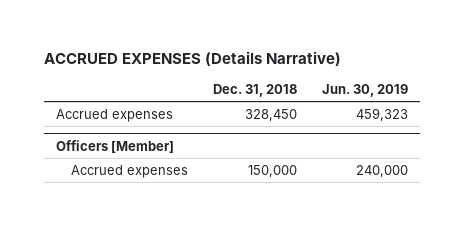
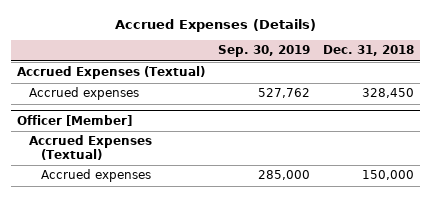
[43,51,341,67] ACCRUED EXPENSES (Details Narrative) -> [114,18,316,32] Accrued Expenses (Details)
[321,84,408,98] Jun. 30, 2019 -> none
none -> [218,45,311,58] Sep. 30, 2019
none -> [17,66,206,80] Accrued Expenses (Textual)
[56,139,175,153] Officers [Member] -> [17,114,133,126] Officer [Member]
none -> [29,135,153,160] Accrued Expenses (Textual)

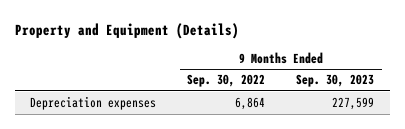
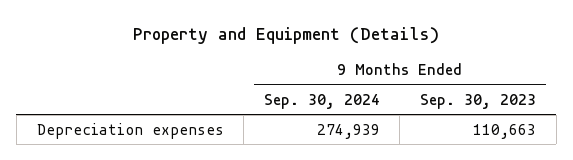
[187,74,266,88] Sep. 30, 2022 -> none
none -> [263,93,380,109] Sep. 30, 2024
[332,97,375,111] 227,599 -> [473,124,537,140] 110,663

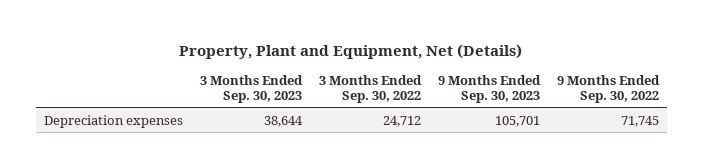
[133,27,440,45] Property and Equipment (Details) -> [179,43,523,59] Property, Plant and Equipment, Net (Details)
[263,93,380,109] Sep. 30, 2024 -> none
none -> [200,75,304,104] 3 Months Ended Sep. 30, 2023
none -> [318,75,422,104] 3 Months Ended Sep. 30, 2022
none -> [556,75,660,104] 9 Months Ended Sep. 30, 2022
[473,124,537,140] 110,663 -> [494,115,540,127] 105,701

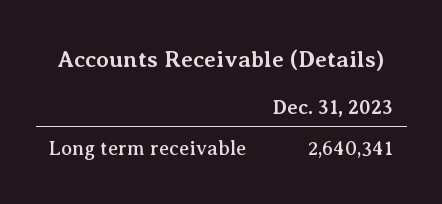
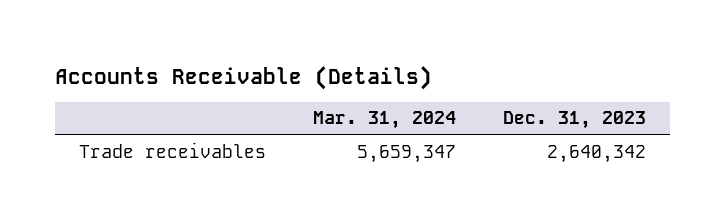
none -> [313,111,457,130] Mar. 31, 2024
[49,139,247,160] Long term receivable -> none
none -> [79,141,267,158] Trade receivables

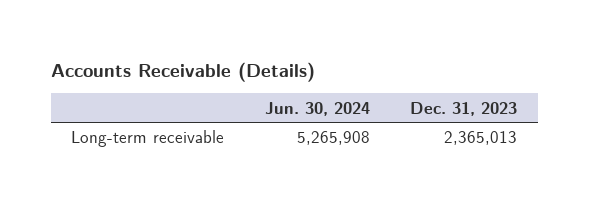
[313,111,457,130] Mar. 31, 2024 -> none
none -> [264,101,370,116] Jun. 30, 2024
[79,141,267,158] Trade receivables -> none
none -> [71,130,225,148] Long-term receivable

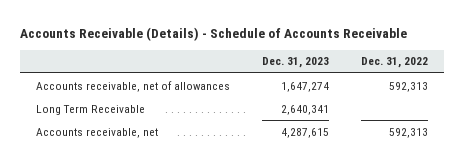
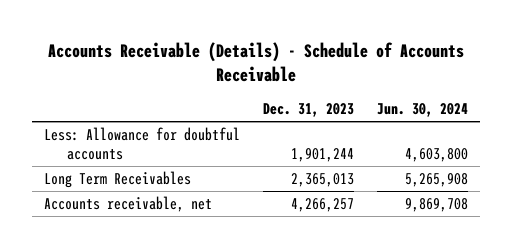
[361,57,429,69] Dec. 31, 2022 -> none
none -> [377,103,469,118] Jun. 30, 2024
[35,80,230,92] Accounts receivable, net of allowances -> none
none -> [44,127,241,160] Less: Allowance for doubtful accounts
[35,104,145,115] Long Term Receivable -> [44,171,192,189] Long Term Receivables
[280,104,329,115] 2,640,341 -> [291,173,355,188] 2,365,013
[280,127,329,138] 4,287,615 -> [291,198,355,213] 4,266,257

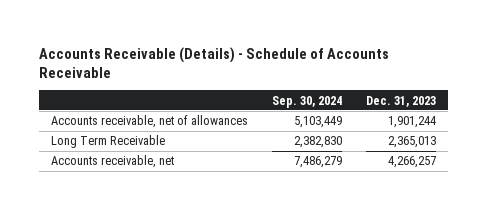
[377,103,469,118] Jun. 30, 2024 -> none
none -> [272,95,343,108] Sep. 30, 2024
[44,127,241,160] Less: Allowance for doubtful accounts -> [51,115,249,129] Accounts receivable, net of allowances
[44,171,192,189] Long Term Receivables -> [51,135,166,149] Long Term Receivable

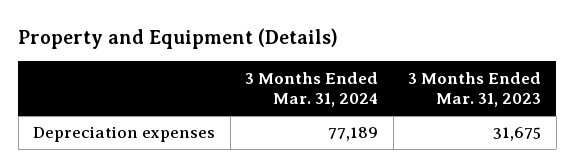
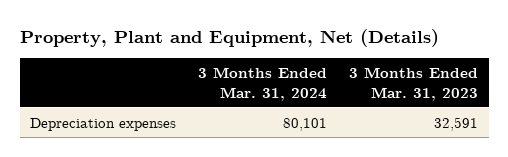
[18,28,339,50] Property and Equipment (Details) -> [19,29,439,48] Property, Plant and Equipment, Net (Details)
[328,127,379,142] 77,189 -> [283,117,328,131] 80,101
[493,127,542,142] 31,675 -> [433,116,478,131] 32,591

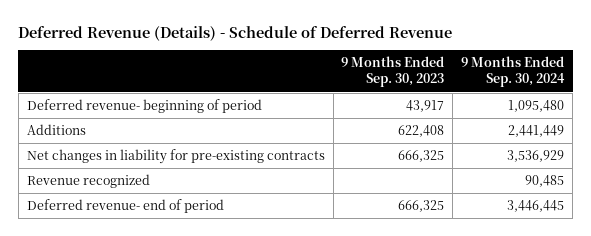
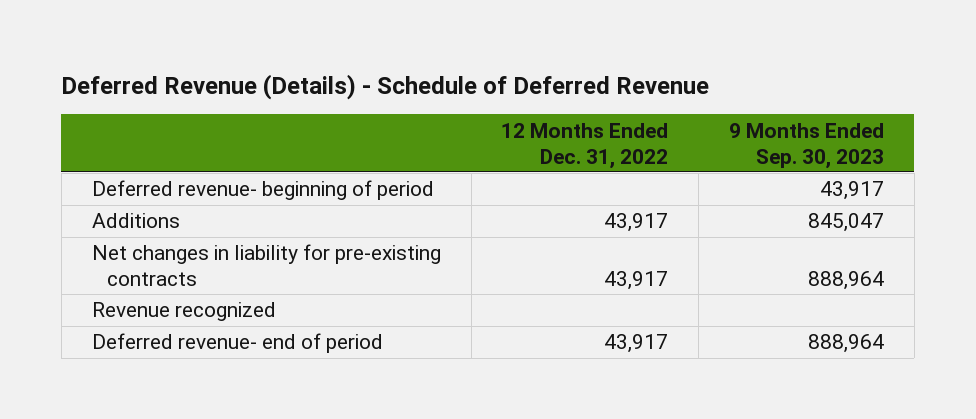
[461,56,566,88] 9 Months Ended Sep. 30, 2024 -> none
none -> [501,122,669,169] 12 Months Ended Dec. 31, 2022
[398,125,445,138] 622,408 -> [808,213,885,233] 845,047
[398,150,445,163] 666,325 -> [808,271,885,291] 888,964
[398,200,445,213] 666,325 -> [808,334,885,354] 888,964

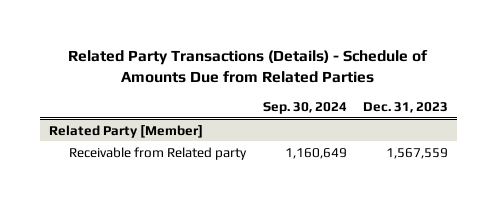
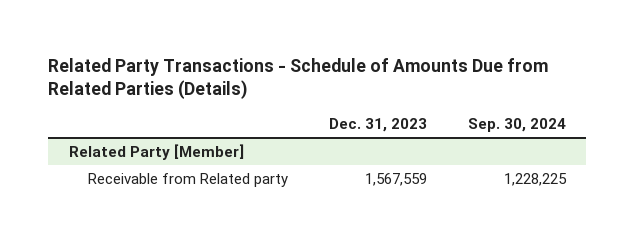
[68,50,429,83] Related Party Transactions (Details) - Schedule of Amounts Due from Related Parties -> [48,57,549,100] Related Party Transactions - Schedule of Amounts Due from Related Parties (Details)
[284,147,347,159] 1,160,649 -> [503,172,567,186] 1,228,225

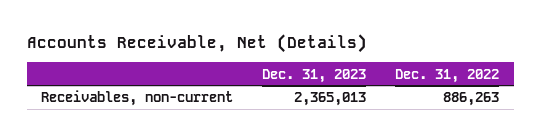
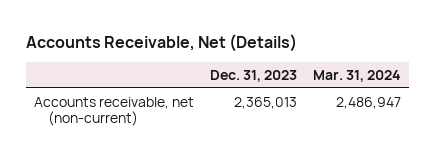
[395,68,500,83] Dec. 31, 2022 -> none
none -> [313,69,402,82] Mar. 31, 2024
[41,90,234,107] Receivables, non-current -> [33,97,194,127] Accounts receivable, net (non-current)

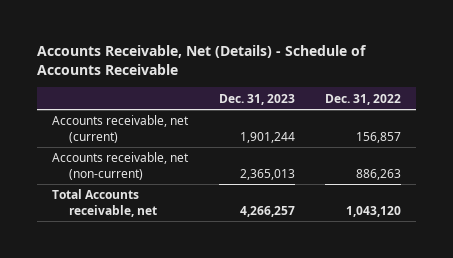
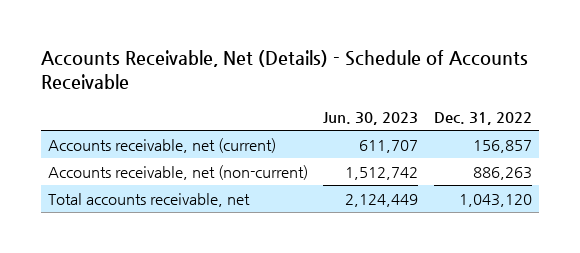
[218,93,295,105] Dec. 31, 2023 -> none
none -> [323,111,419,125] Jun. 30, 2023
[52,189,157,217] Total Accounts receivable, net -> [48,192,251,207] Total accounts receivable, net

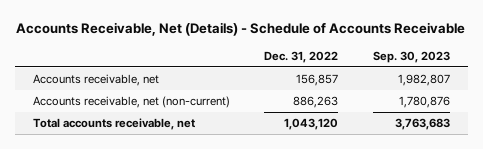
[323,111,419,125] Jun. 30, 2023 -> none
none -> [373,51,451,64] Sep. 30, 2023
[48,137,277,153] Accounts receivable, net (current) -> [32,74,159,87] Accounts receivable, net

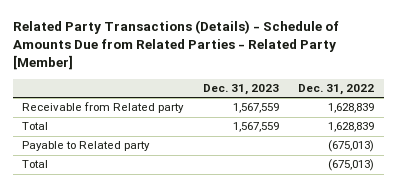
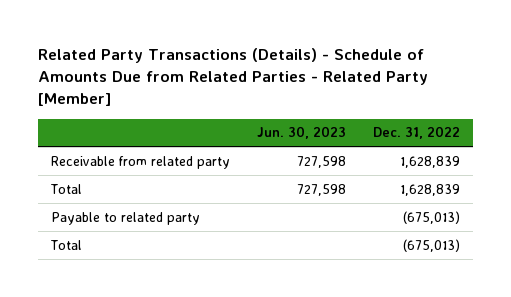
[202,84,279,96] Dec. 31, 2023 -> none
none -> [257,126,347,140] Jun. 30, 2023
[22,102,185,114] Receivable from Related party -> [51,155,231,169] Receivable from related party
[22,141,151,152] Payable to Related party -> [51,211,201,225] Payable to related party

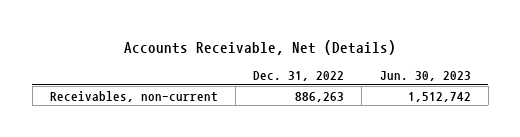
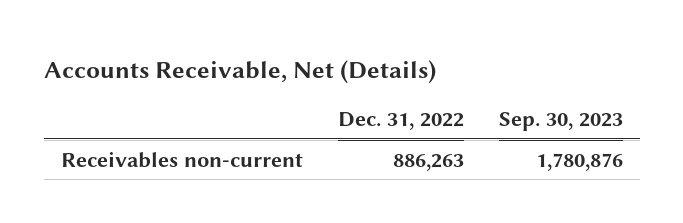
[379,71,471,82] Jun. 30, 2023 -> none
none -> [498,112,623,132] Sep. 30, 2023
[49,90,218,102] Receivables, non-current -> [60,150,303,168] Receivables non-current

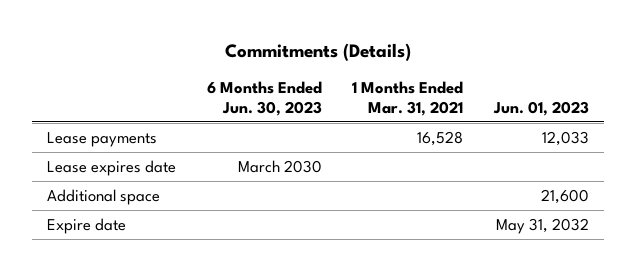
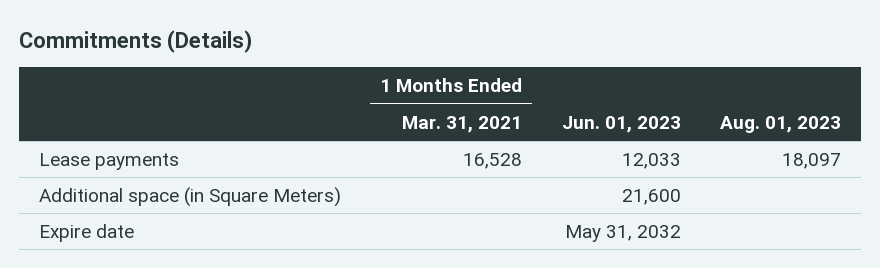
[206,80,322,116] 6 Months Ended Jun. 30, 2023 -> none
none -> [719,115,841,133] Aug. 01, 2023
[46,159,176,176] Lease expires date -> none
[46,188,160,205] Additional space -> [38,186,341,207] Additional space (in Square Meters)

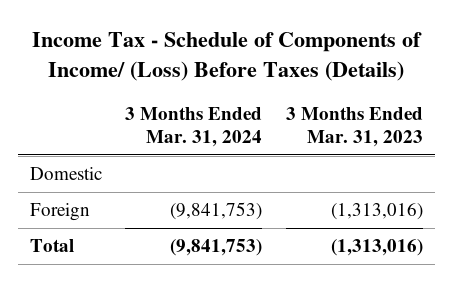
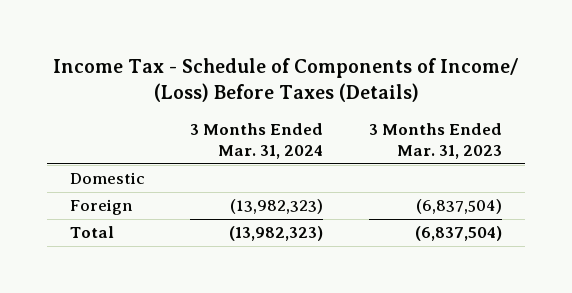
[170,202,263,221] (9,841,753) -> [230,199,324,215] (13,982,323)
[330,203,423,221] (1,313,016) -> [416,199,503,215] (6,837,504)
[170,239,263,257] (9,841,753) -> [229,226,324,242] (13,982,323)
[330,239,423,257] (1,313,016) -> [415,226,503,242] (6,837,504)

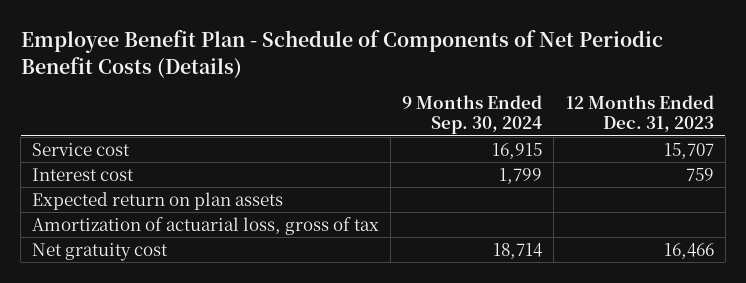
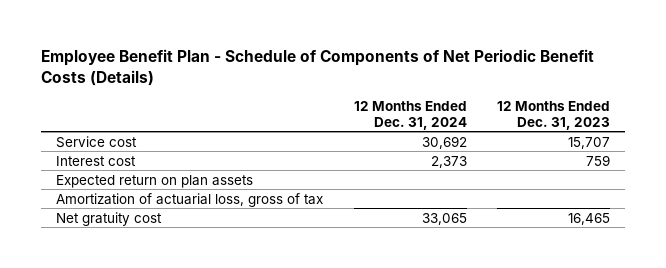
[402,95,543,135] 9 Months Ended Sep. 30, 2024 -> none
none -> [353,100,467,130] 12 Months Ended Dec. 31, 2024
[663,242,714,259] 16,466 -> [568,212,611,225] 16,465

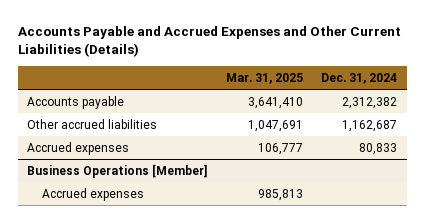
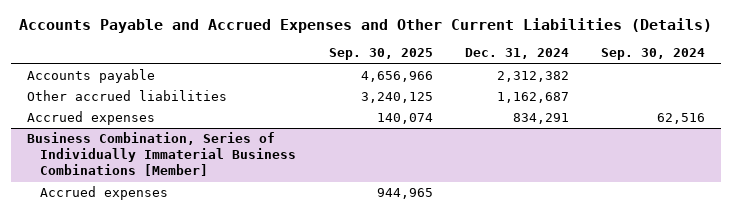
[226,72,304,84] Mar. 31, 2025 -> none
none -> [328,48,433,61] Sep. 30, 2025
none -> [600,48,705,61] Sep. 30, 2024
[359,142,398,155] 80,833 -> [512,113,569,125] 834,291
[26,163,208,178] Business Operations [Member] -> [26,132,297,177] Business Combination, Series of Individually Immaterial Business Combinations [Member]

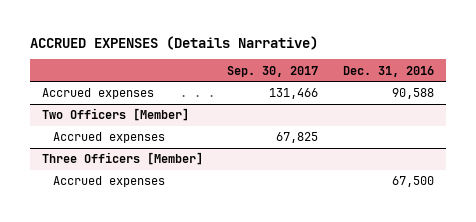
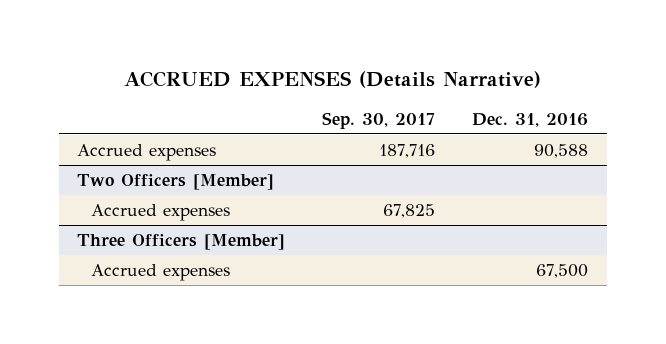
[269,88,319,100] 131,466 -> [379,143,436,158] 187,716

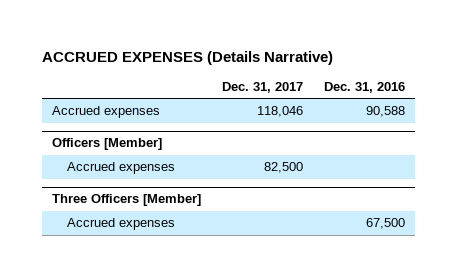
[322,111,436,129] Sep. 30, 2017 -> none
none -> [221,82,303,94] Dec. 31, 2017
[77,173,275,190] Two Officers [Member] -> [52,138,163,151] Officers [Member]

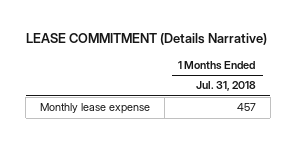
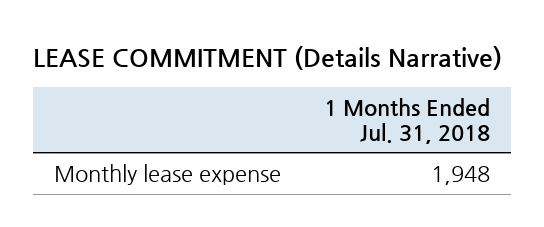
[236,103,256,112] 457 -> [430,165,490,185] 1,948

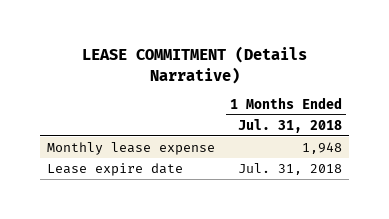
none -> [47,163,184,177] Lease expire date

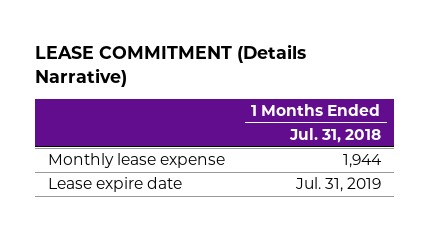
[301,142,342,155] 1,948 -> [342,154,382,169] 1,944
[237,163,342,176] Jul. 31, 2018 -> [294,177,381,193] Jul. 31, 2019

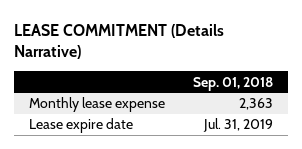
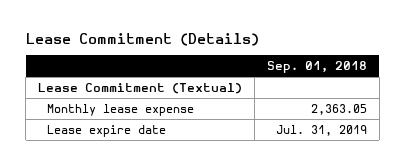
[14,23,225,60] LEASE COMMITMENT (Details Narrative) -> [25,32,259,46] Lease Commitment (Details)
none -> [38,82,243,94] Lease Commitment (Textual)
[239,98,274,111] 2,363 -> [310,103,367,115] 2,363.05

